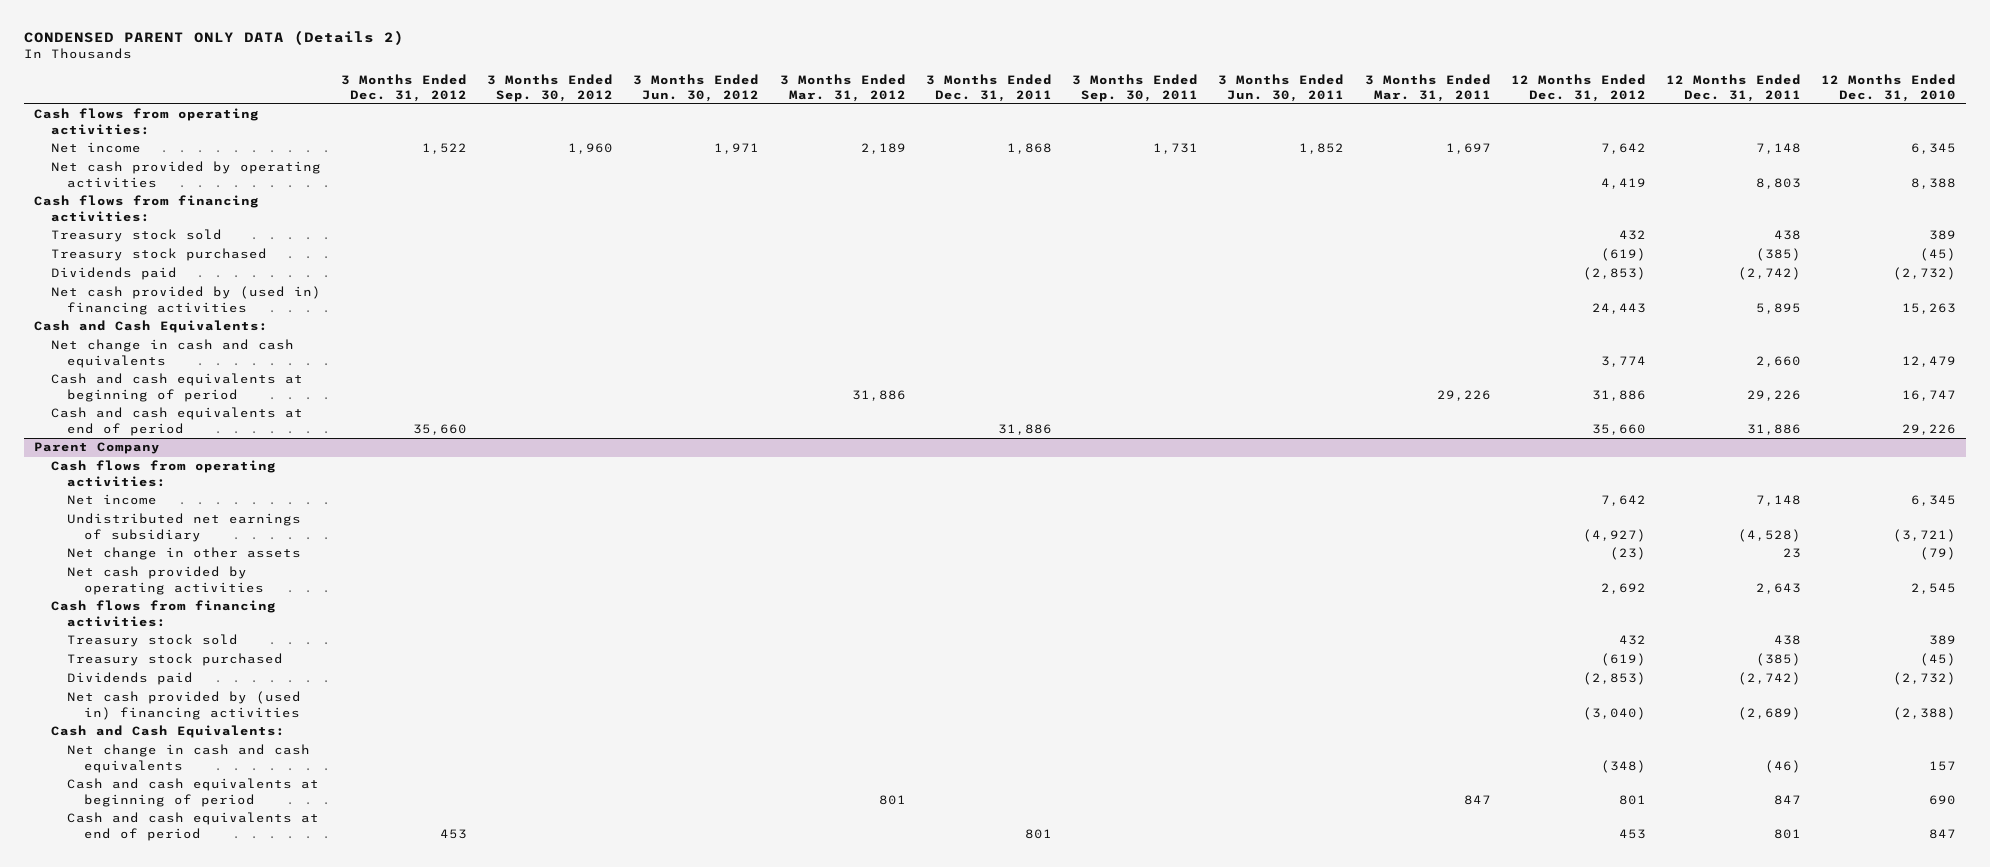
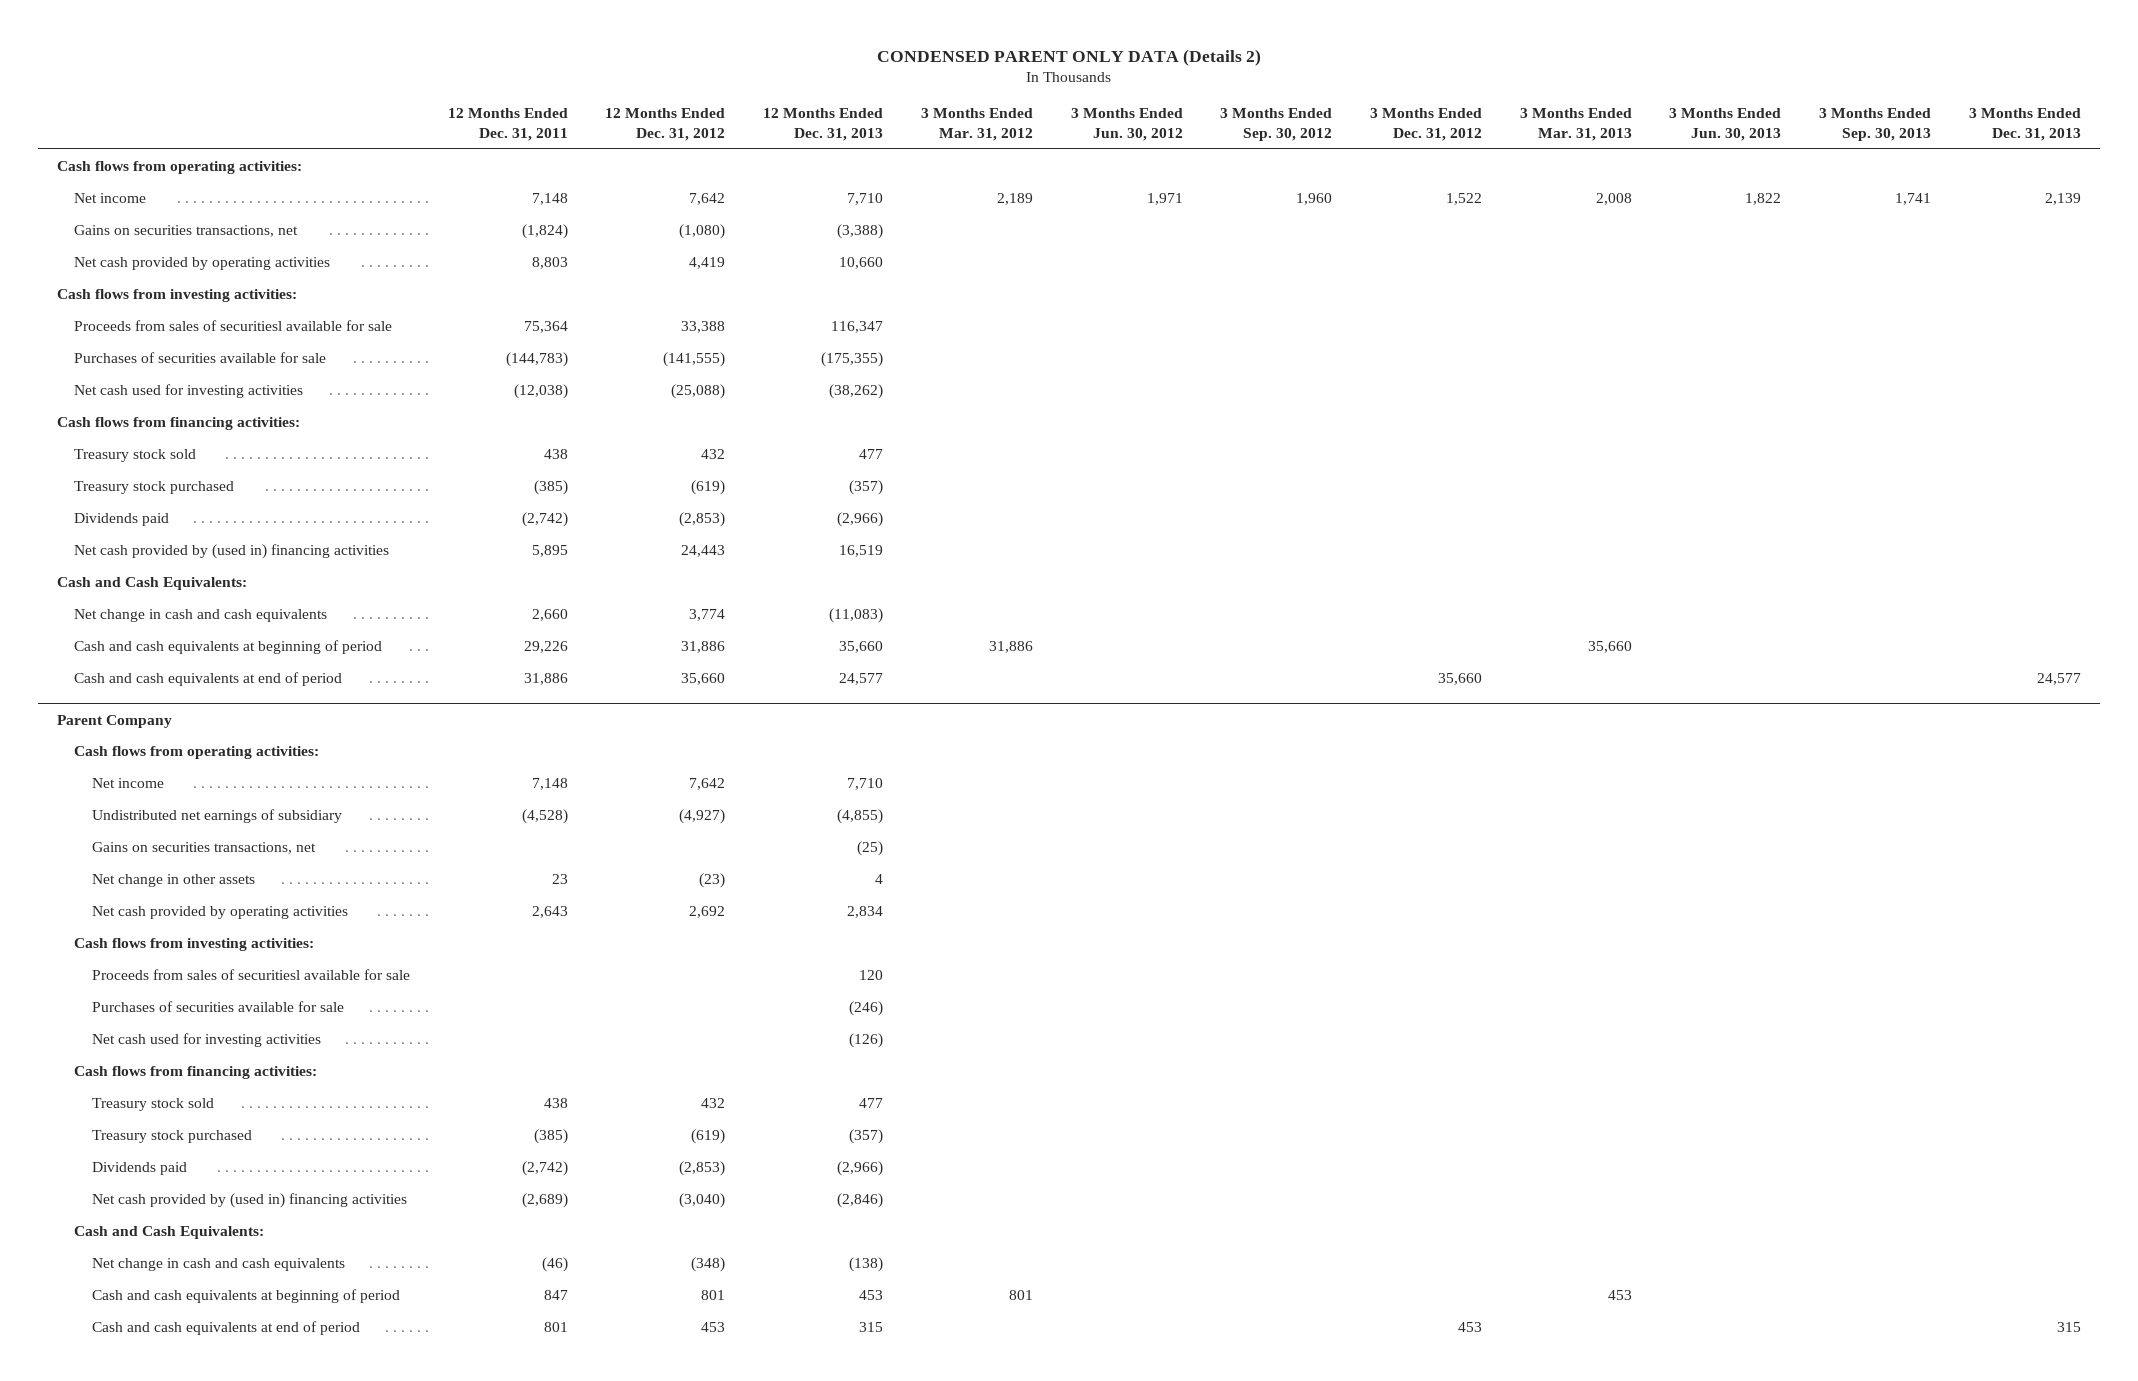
[925,73,1052,102] 3 Months Ended Dec. 31, 2011 -> none
[1072,73,1199,102] 3 Months Ended Sep. 30, 2011 -> none
[1218,73,1345,102] 3 Months Ended Jun. 30, 2011 -> none
[1364,73,1491,102] 3 Months Ended Mar. 31, 2011 -> none
[1821,73,1957,102] 12 Months Ended Dec. 31, 2010 -> none
none -> [763,108,884,142] 12 Months Ended Dec. 31, 2013
none -> [1519,108,1632,142] 3 Months Ended Mar. 31, 2013
none -> [1669,108,1782,142] 3 Months Ended Jun. 30, 2013
none -> [1819,108,1932,142] 3 Months Ended Sep. 30, 2013
none -> [1968,108,2081,142] 3 Months Ended Dec. 31, 2013
none -> [74,224,299,237] Gains on securities transactions, net
none -> [56,288,297,302] Cash flows from investing activities:
none -> [74,319,393,331] Proceeds from sales of securitiesl available for sale
none -> [74,351,327,363] Purchases of securities available for sale
none -> [74,383,304,398] Net cash used for investing activities
none -> [92,841,317,854] Gains on securities transactions, net
none -> [74,937,315,951] Cash flows from investing activities:
none -> [92,968,411,980] Proceeds from sales of securitiesl available for sale
none -> [92,1000,345,1012] Purchases of securities available for sale
none -> [92,1032,322,1047] Net cash used for investing activities

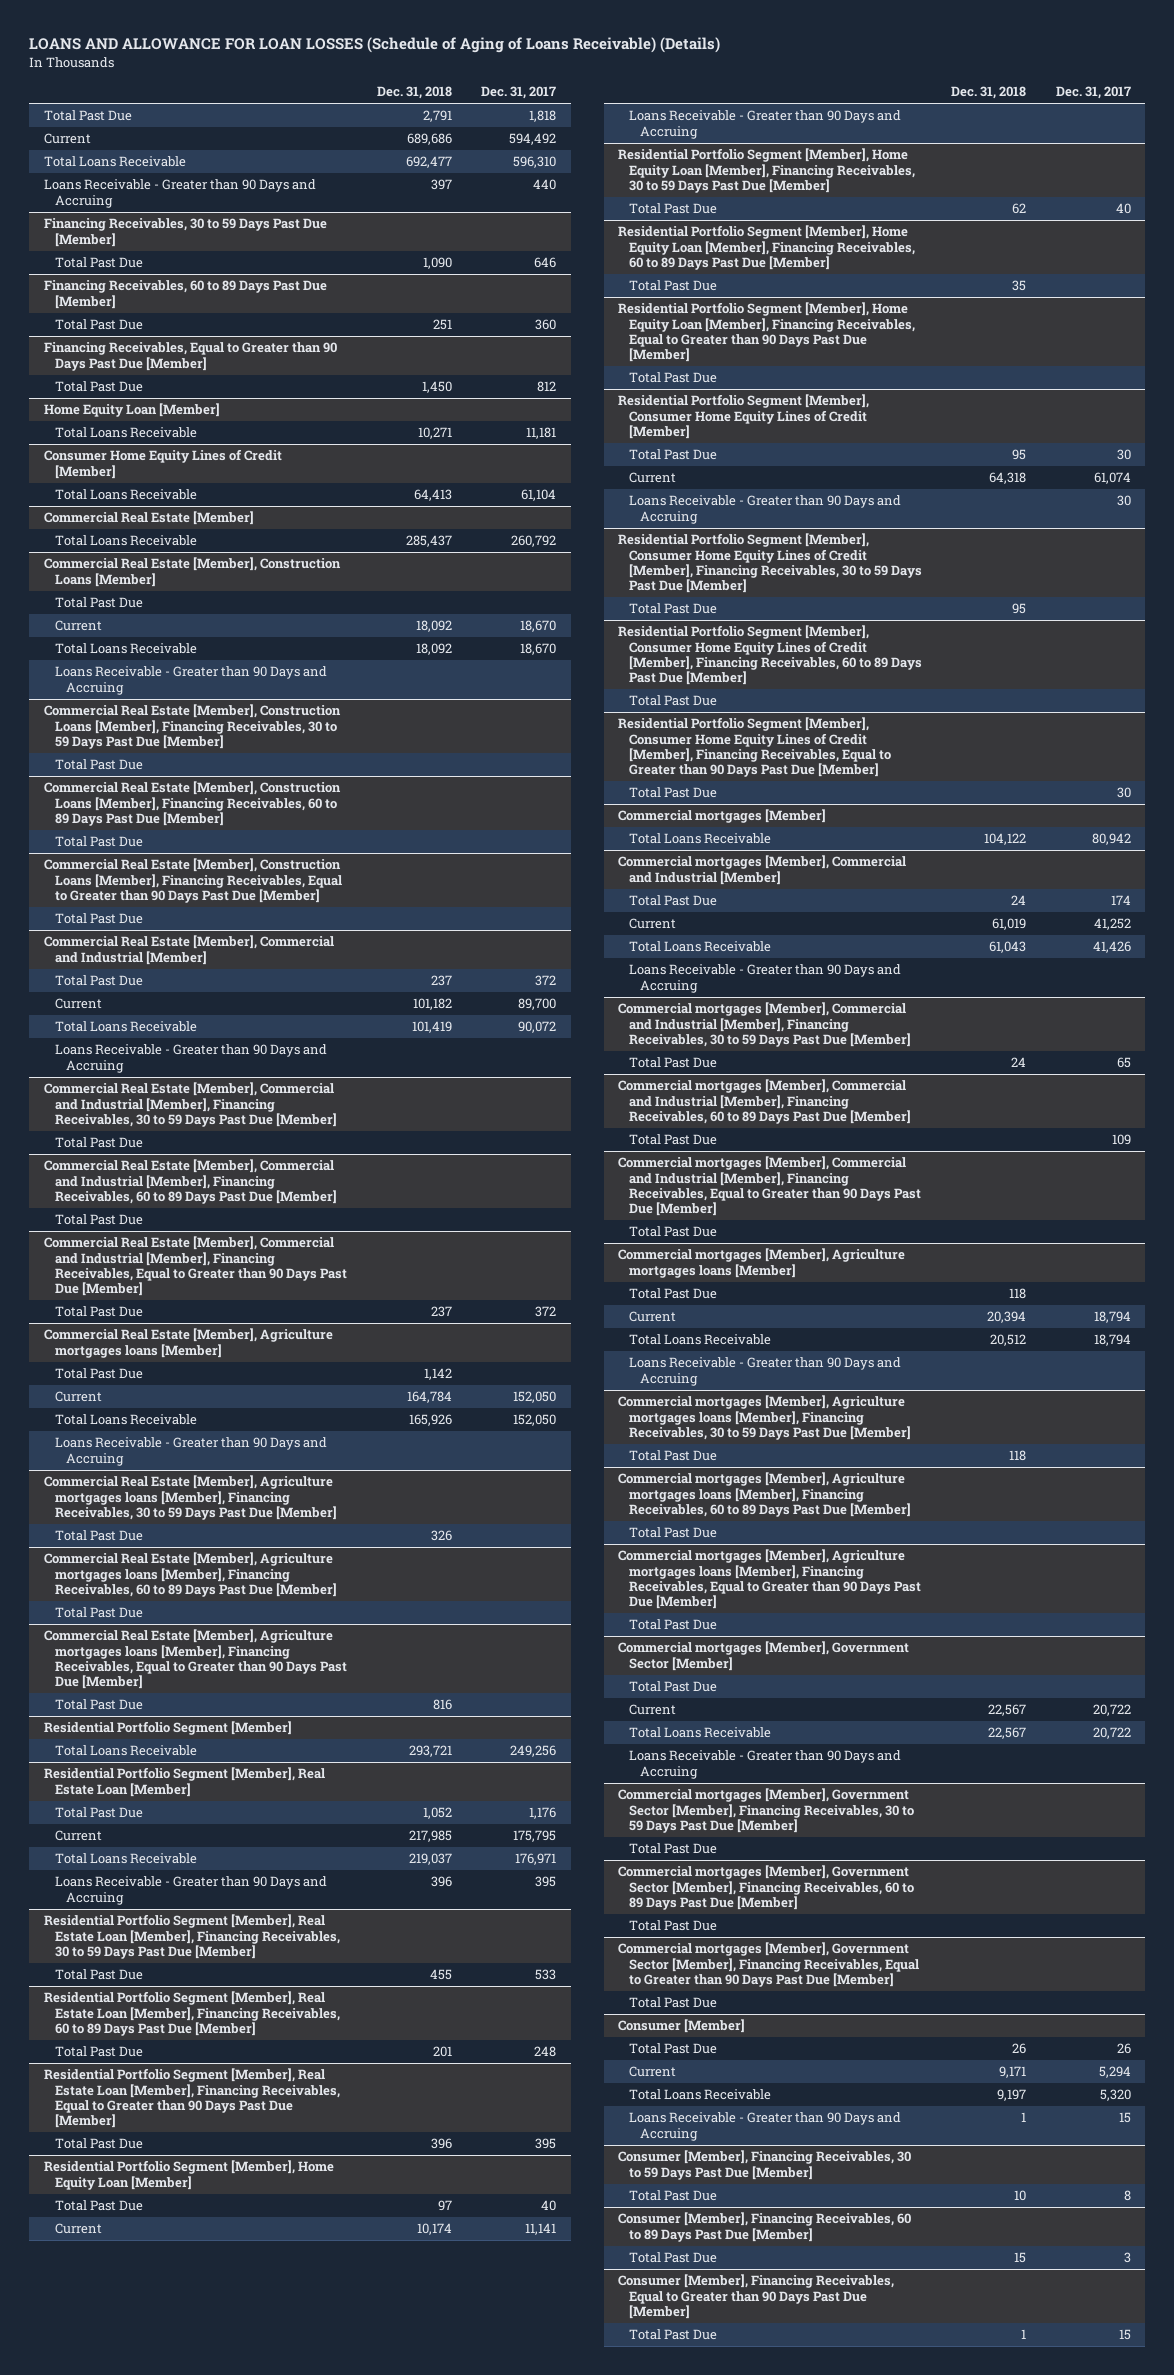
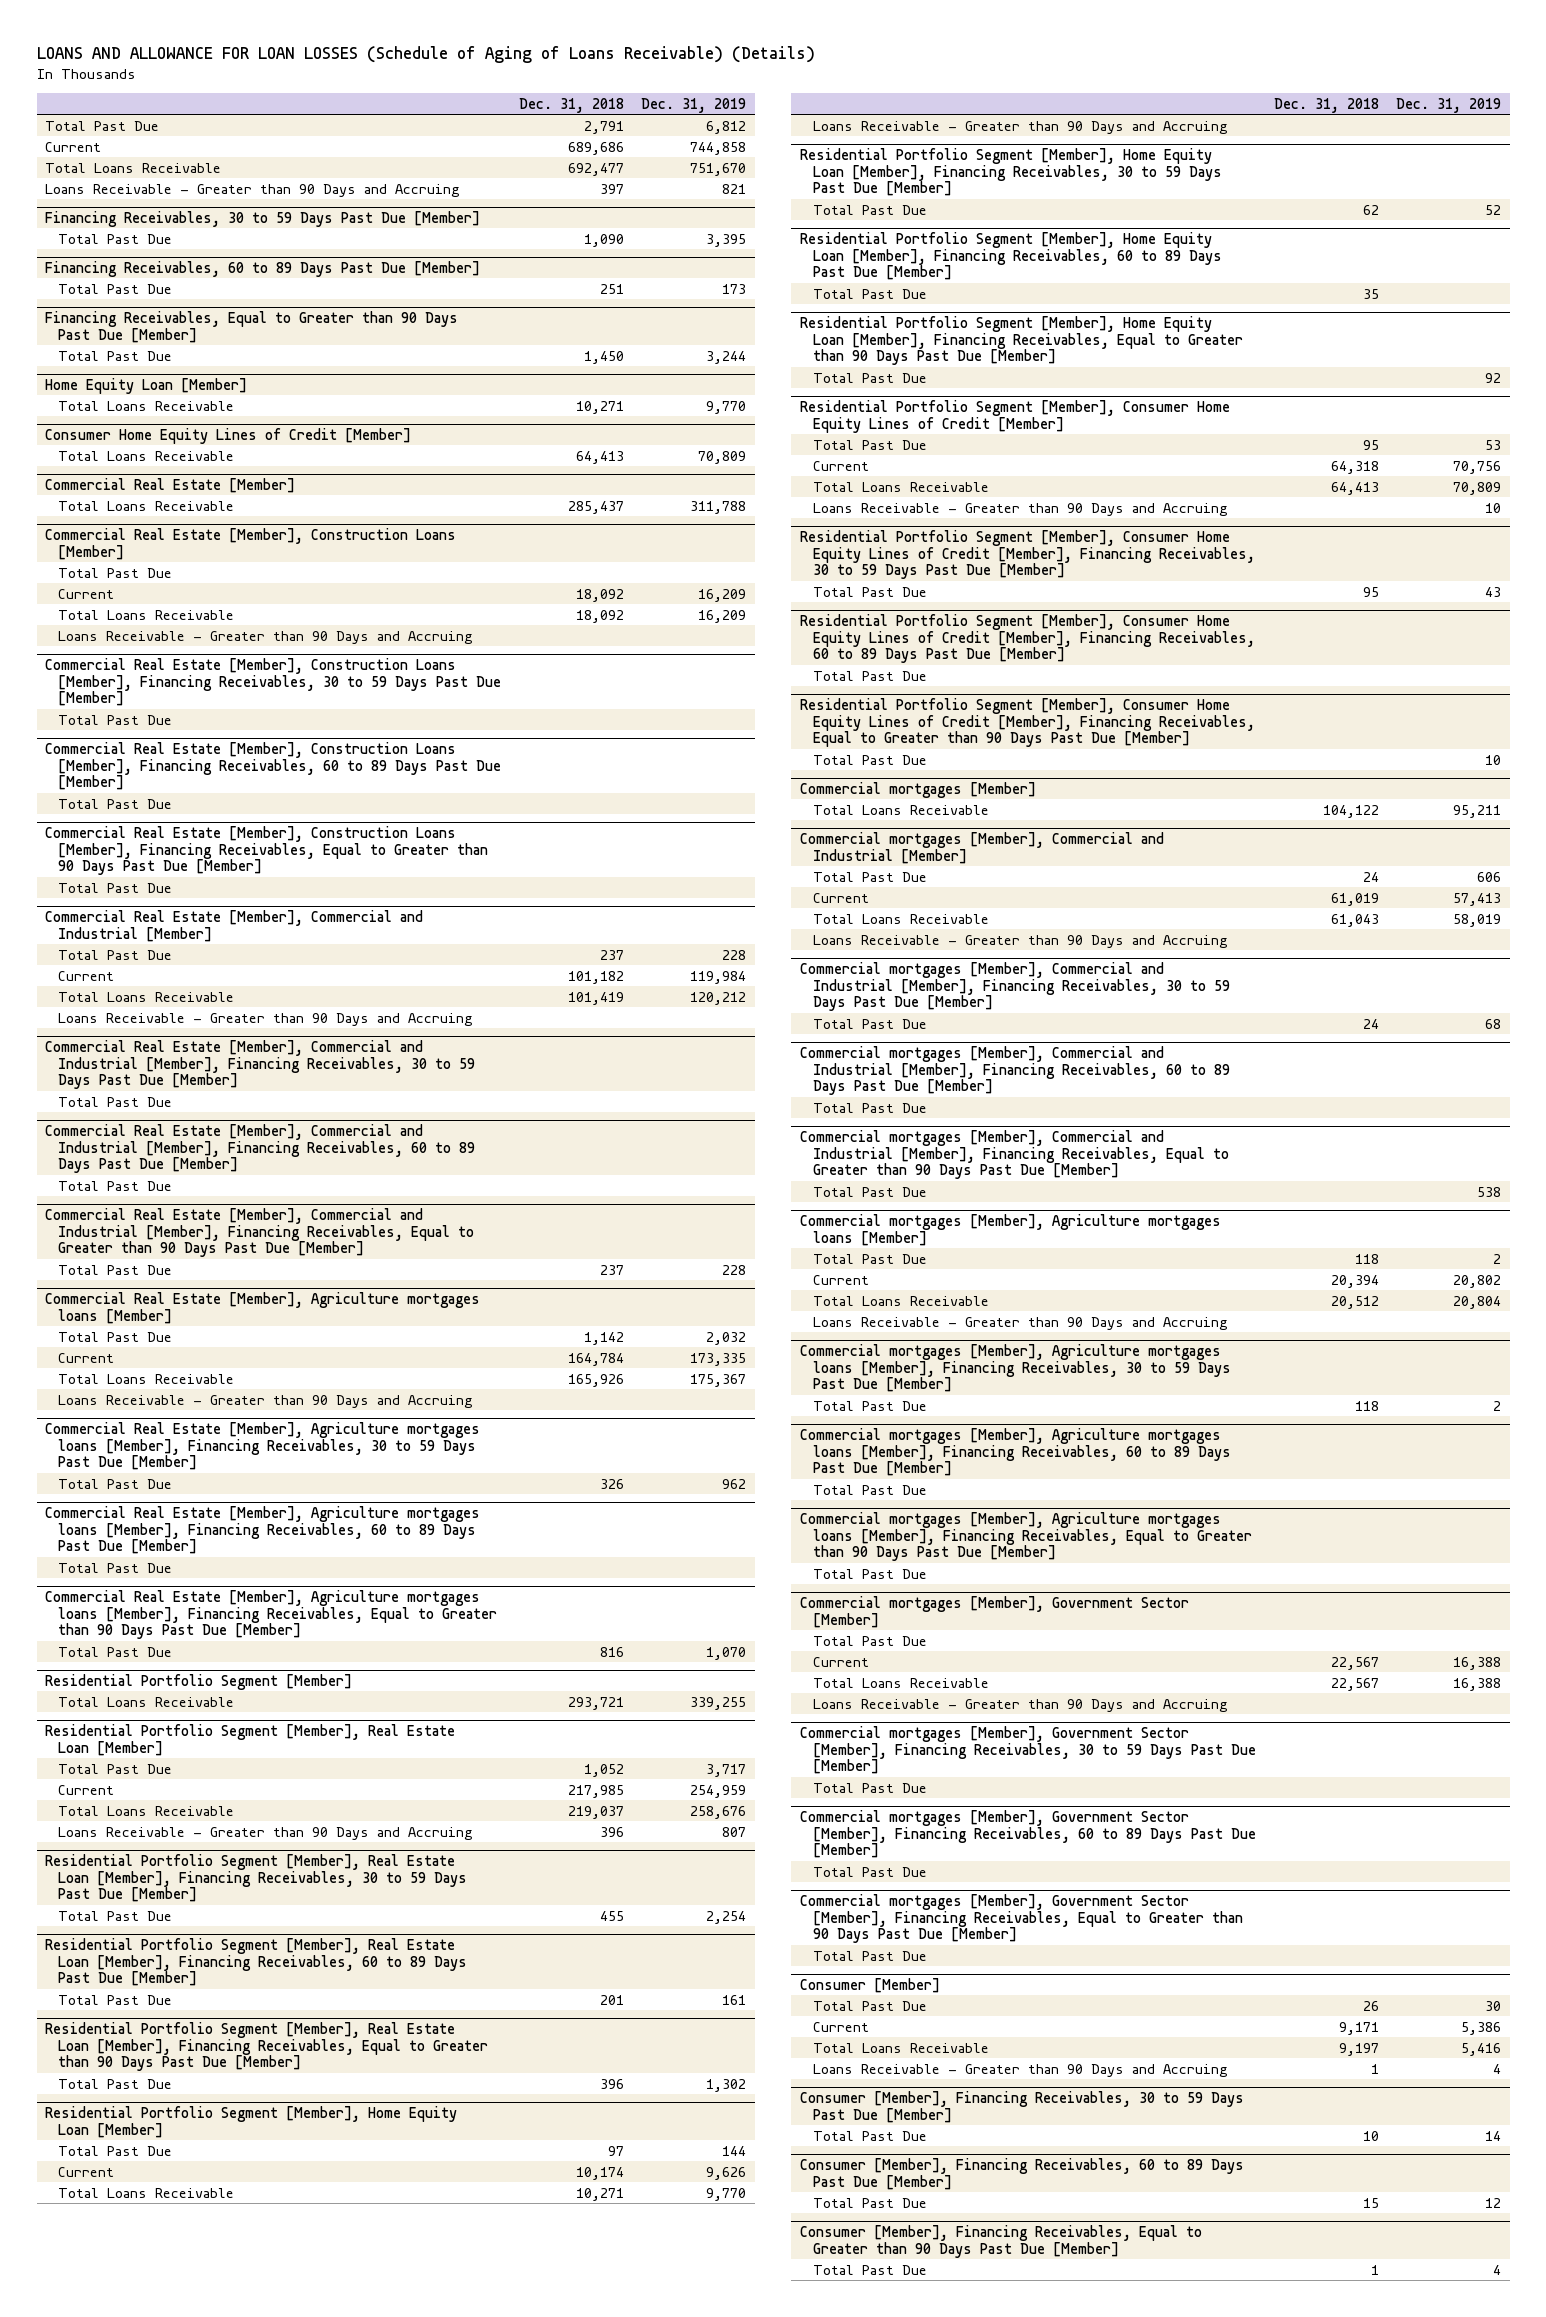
[481,86,557,100] Dec. 31, 2017 -> none
none -> [641,97,747,113] Dec. 31, 2019
none -> [58,2187,235,2198] Total Loans Receivable
none -> [813,481,990,492] Total Loans Receivable

